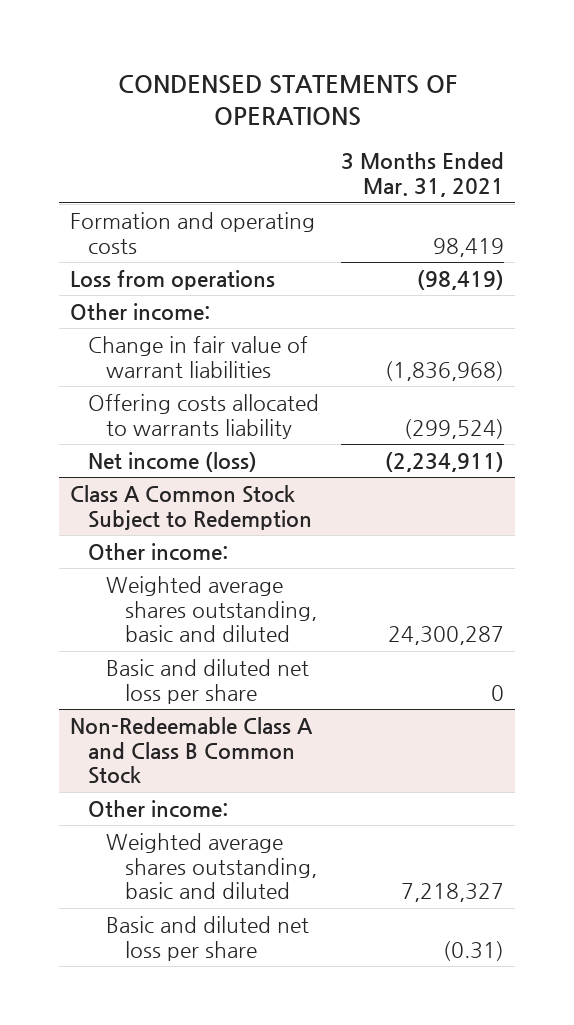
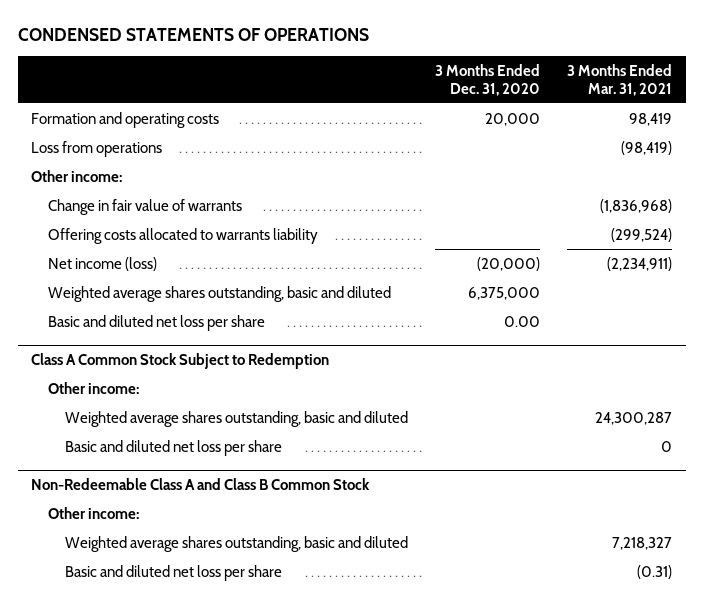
none -> [435,63,541,96] 3 Months Ended Dec. 31, 2020
[88,335,309,378] Change in fair value of warrant liabilities -> [48,198,243,215] Change in fair value of warrants
none -> [48,285,392,302] Weighted average shares outstanding, basic and diluted
none -> [48,314,266,331] Basic and diluted net loss per share

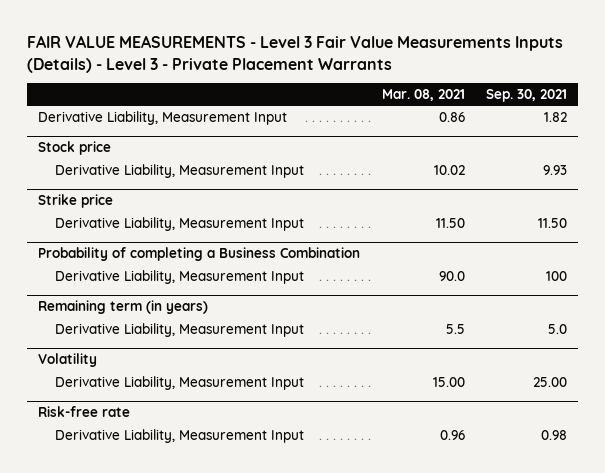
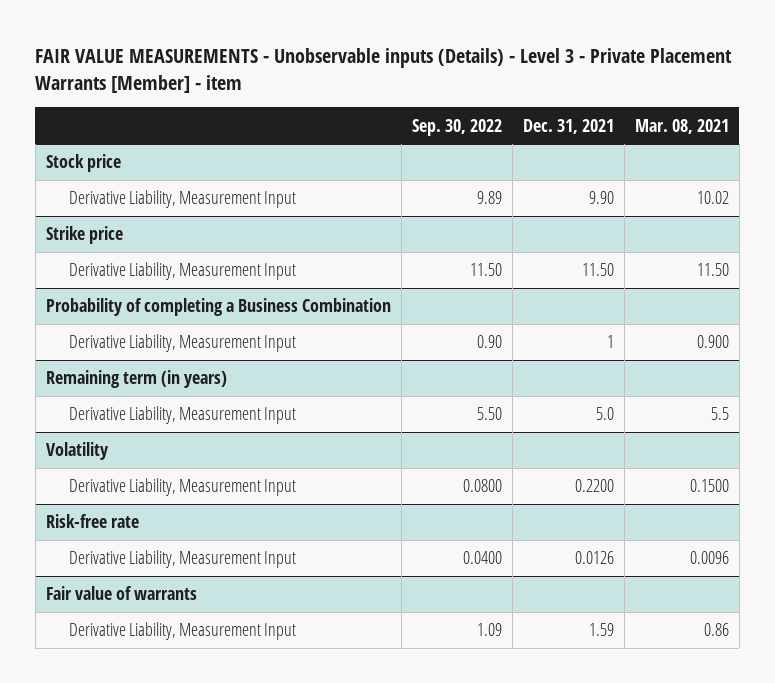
[26,35,563,73] FAIR VALUE MEASUREMENTS - Level 3 Fair Value Measurements Inputs (Details) - Level 3 - Private Placement Warrants -> [35,47,733,93] FAIR VALUE MEASUREMENTS - Unobservable inputs (Details) - Level 3 - Private Placement Warrants [Member] - item
[486,89,568,103] Sep. 30, 2021 -> none
none -> [411,118,502,136] Sep. 30, 2022
none -> [522,118,614,134] Dec. 31, 2021
[37,110,287,125] Derivative Liability, Measurement Input -> none
[438,270,465,281] 90.0 -> [696,335,729,349] 0.900
[432,376,465,387] 15.00 -> [689,479,729,493] 0.1500
[439,429,465,440] 0.96 -> [689,551,729,565] 0.0096
none -> [45,586,197,601] Fair value of warrants
none -> [69,622,297,641] Derivative Liability, Measurement Input

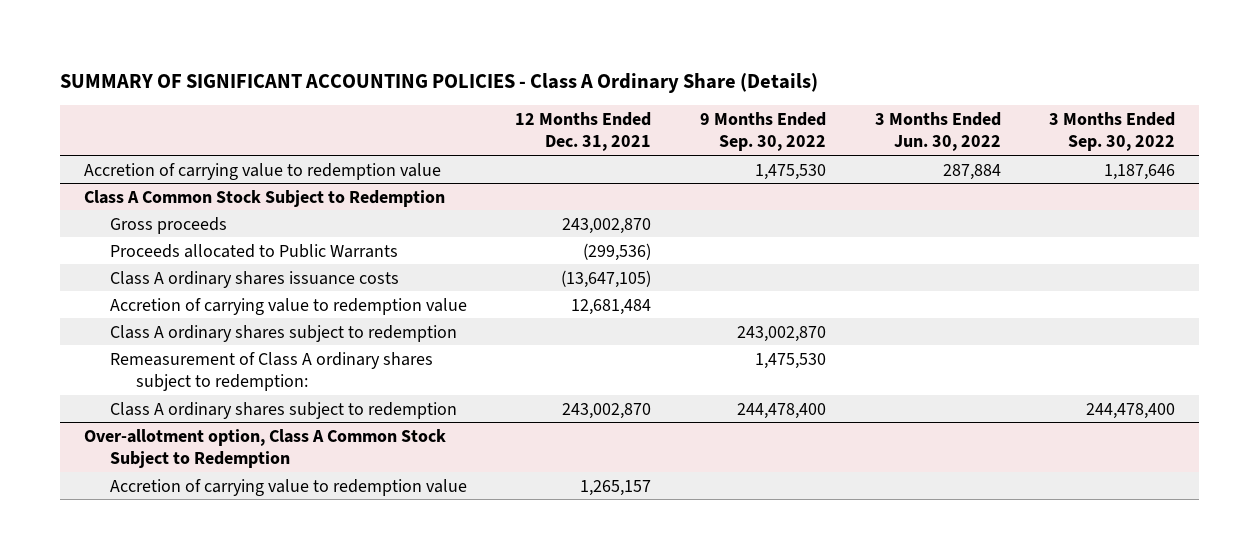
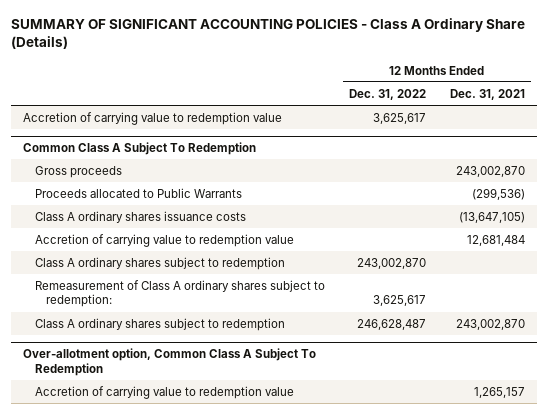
[700,112,827,152] 9 Months Ended Sep. 30, 2022 -> none
[874,112,1001,152] 3 Months Ended Jun. 30, 2022 -> none
[1049,112,1176,152] 3 Months Ended Sep. 30, 2022 -> none
none -> [348,88,426,100] Dec. 31, 2022
[83,189,445,207] Class A Common Stock Subject to Redemption -> [23,142,257,156] Common Class A Subject To Redemption
[83,428,446,468] Over-allotment option, Class A Common Stock Subject to Redemption -> [23,348,317,376] Over-allotment option, Common Class A Subject To Redemption

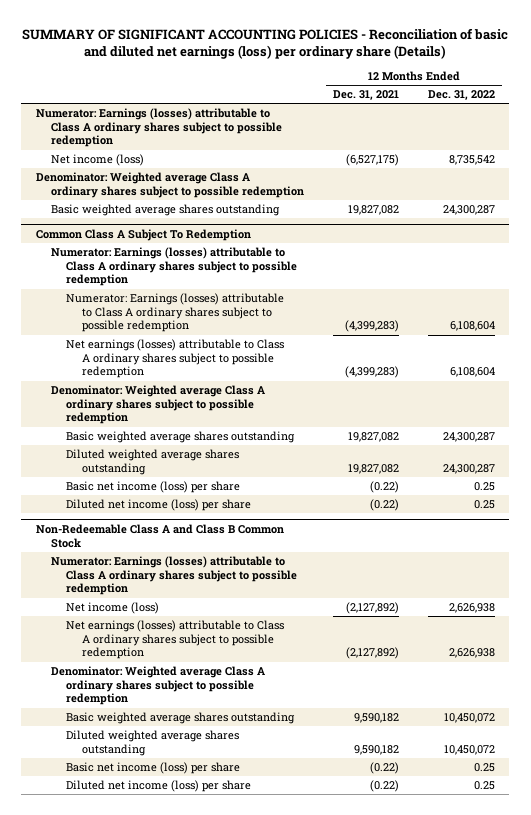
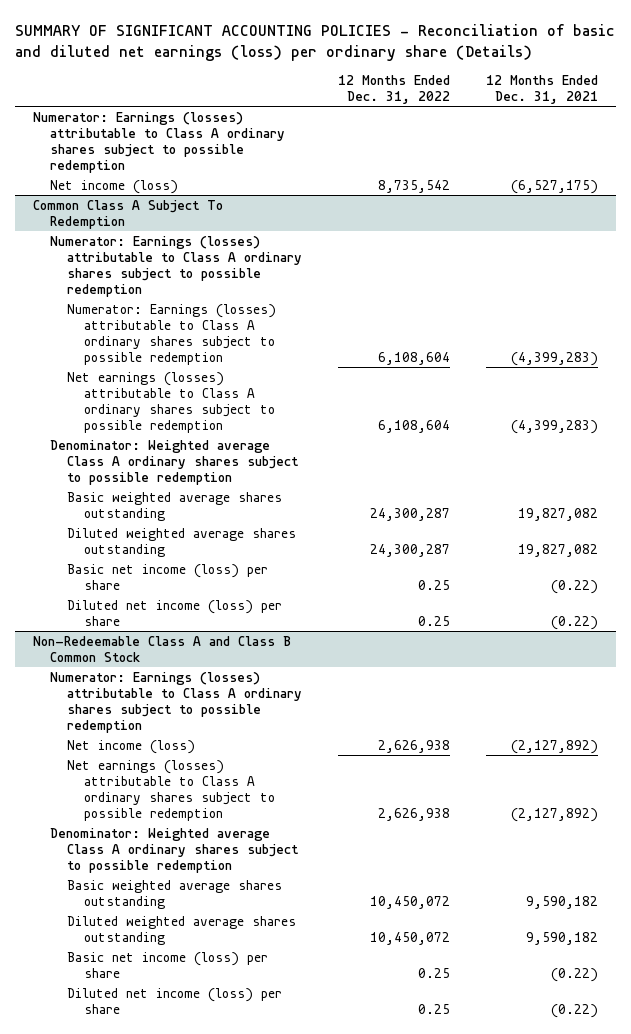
[35,172,305,198] Denominator: Weighted average Class A ordinary shares subject to possible redemption -> none
[51,204,281,217] Basic weighted average shares outstanding -> none

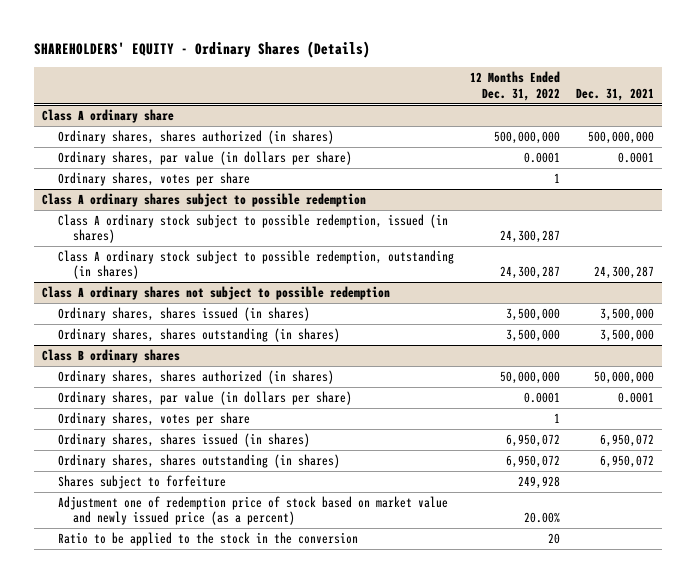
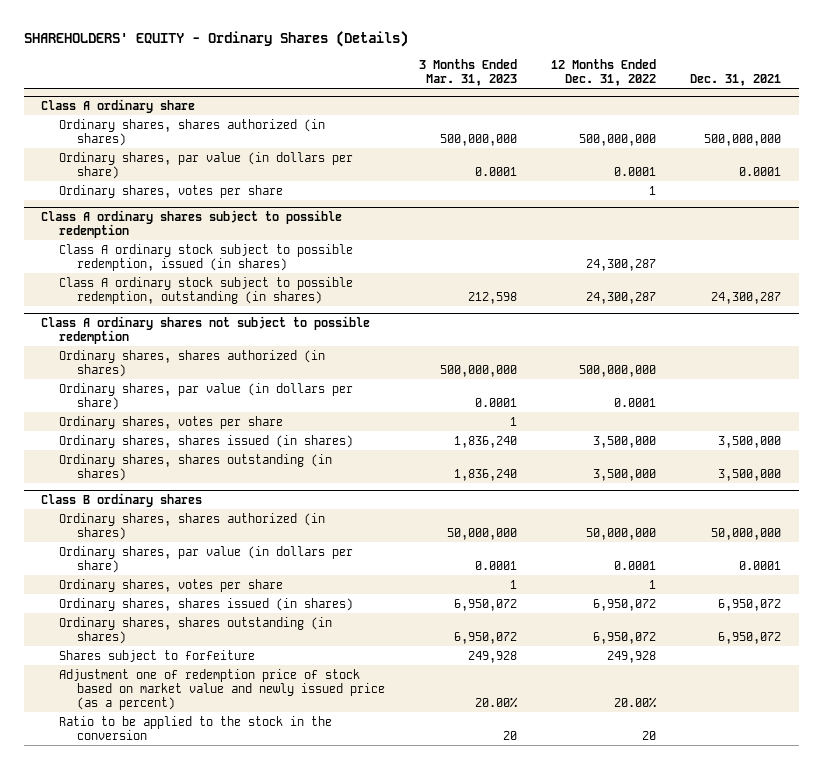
none -> [419,58,518,86] 3 Months Ended Mar. 31, 2023
none -> [59,349,326,377] Ordinary shares, shares authorized (in shares)
none -> [59,382,354,410] Ordinary shares, par value (in dollars per share)
none -> [59,415,284,429] Ordinary shares, votes per share

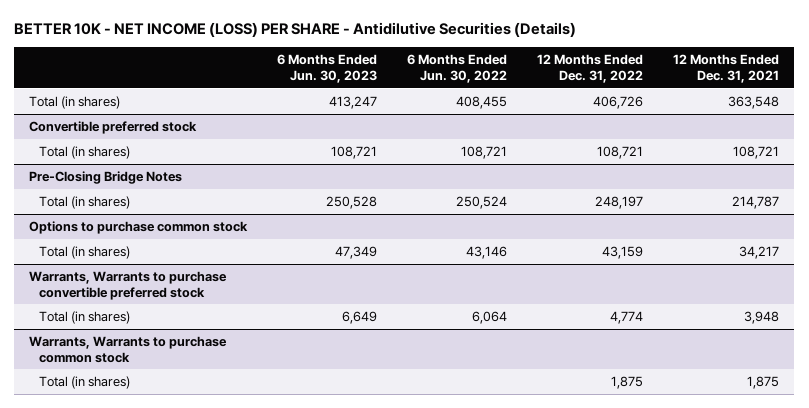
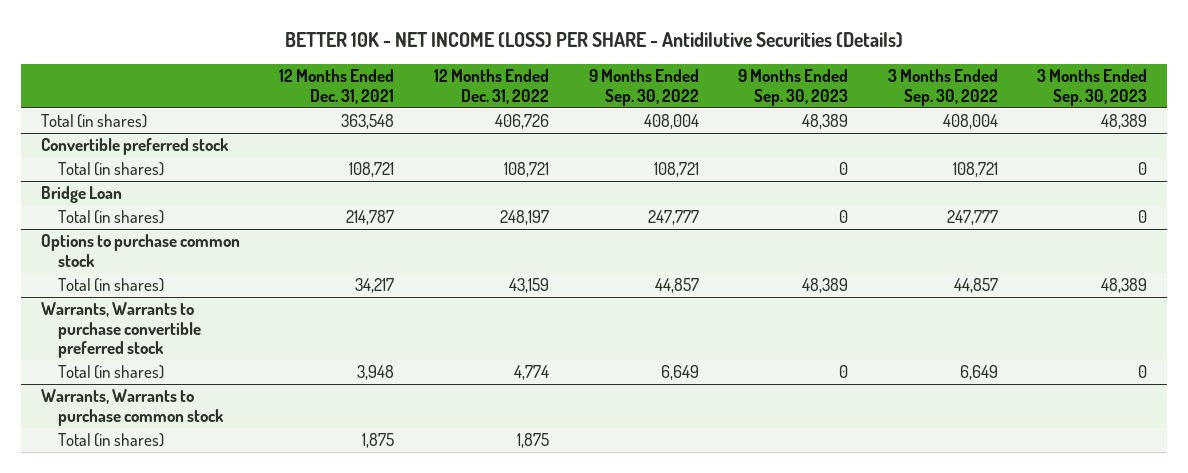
[277,54,378,83] 6 Months Ended Jun. 30, 2023 -> none
[407,54,508,83] 6 Months Ended Jun. 30, 2022 -> none
none -> [588,69,699,106] 9 Months Ended Sep. 30, 2022
none -> [738,69,849,106] 9 Months Ended Sep. 30, 2023
none -> [887,69,998,106] 3 Months Ended Sep. 30, 2022
none -> [1037,69,1148,106] 3 Months Ended Sep. 30, 2023
[29,170,183,184] Pre-Closing Bridge Notes -> [40,186,122,204] Bridge Loan

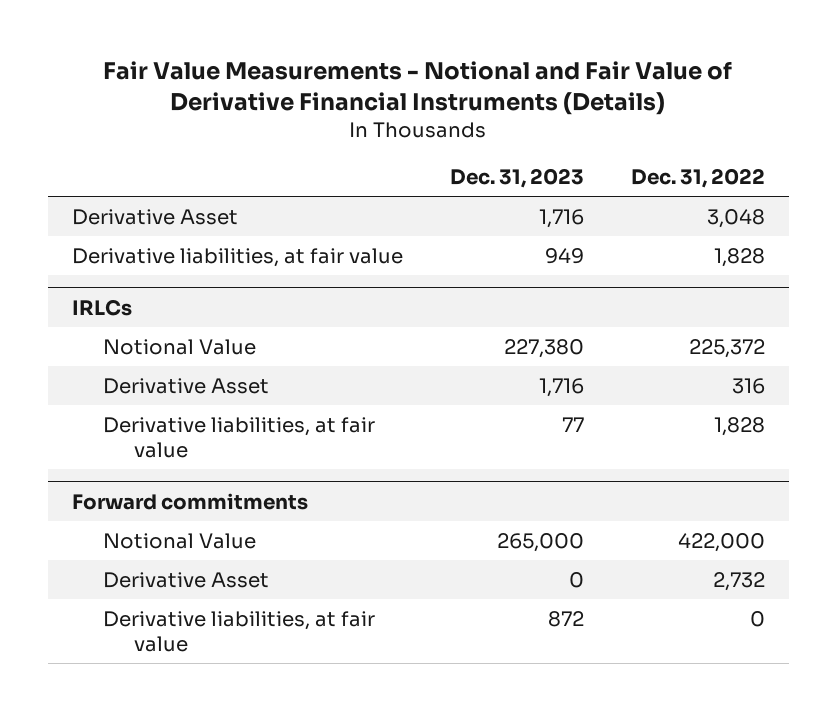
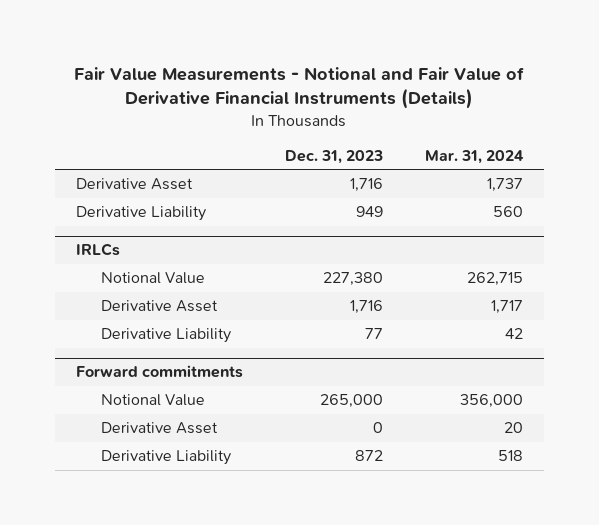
[631,168,766,189] Dec. 31, 2022 -> none
none -> [424,149,524,164] Mar. 31, 2024
[71,247,403,267] Derivative liabilities, at fair value -> [76,206,207,222] Derivative Liability
[103,416,376,459] Derivative liabilities, at fair value -> [100,328,231,344] Derivative Liability
[103,610,376,653] Derivative liabilities, at fair value -> [100,450,231,466] Derivative Liability

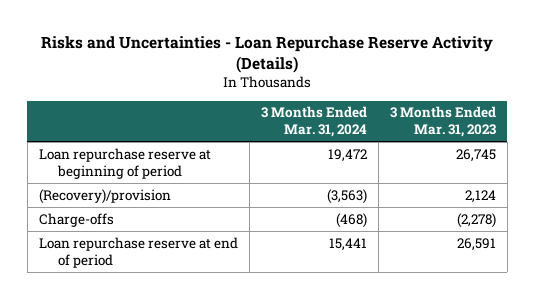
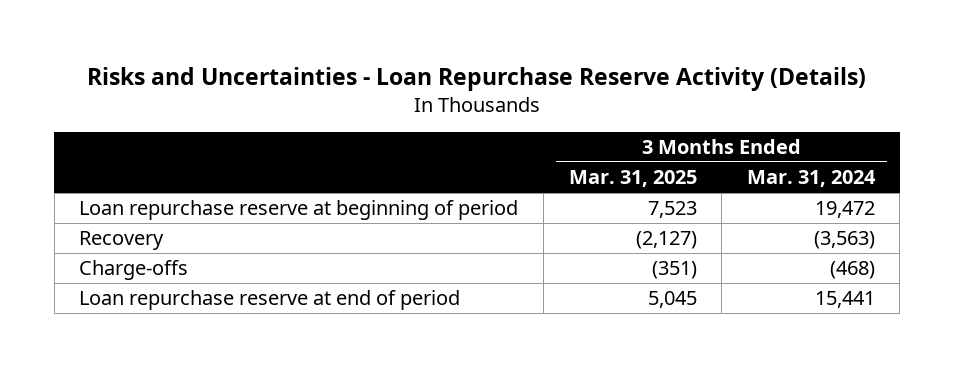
[389,106,496,138] 3 Months Ended Mar. 31, 2023 -> none
none -> [568,170,697,188] Mar. 31, 2025
[38,188,171,204] (Recovery)/provision -> [79,231,165,251] Recovery

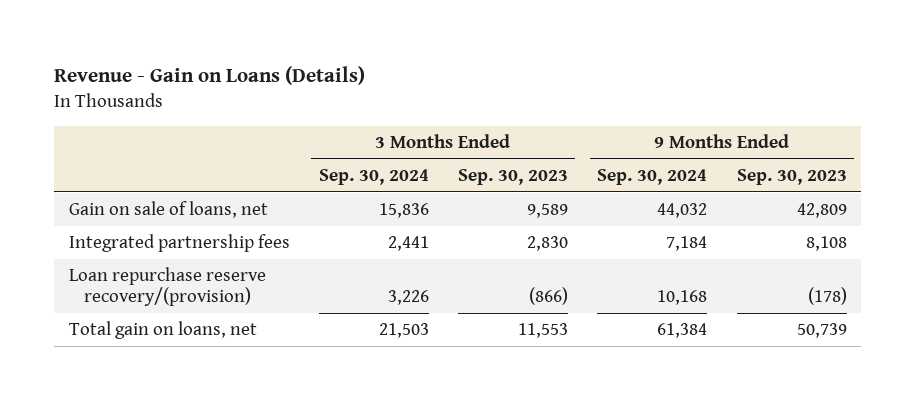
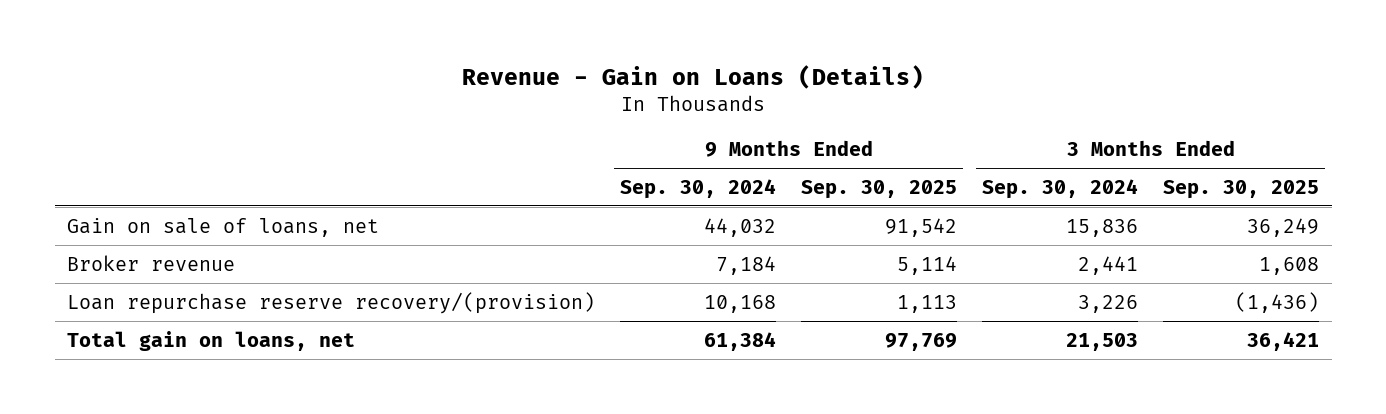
[458,168,569,185] Sep. 30, 2023 -> none
[736,168,847,185] Sep. 30, 2023 -> none
none -> [801,179,958,199] Sep. 30, 2025
none -> [1163,179,1320,199] Sep. 30, 2025
[68,234,290,253] Integrated partnership fees -> [67,254,236,271] Broker revenue

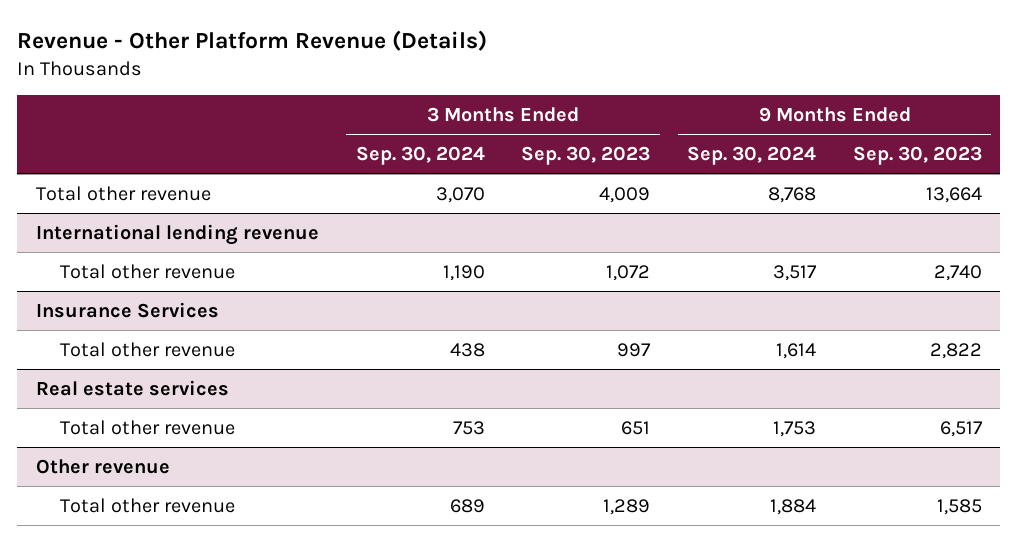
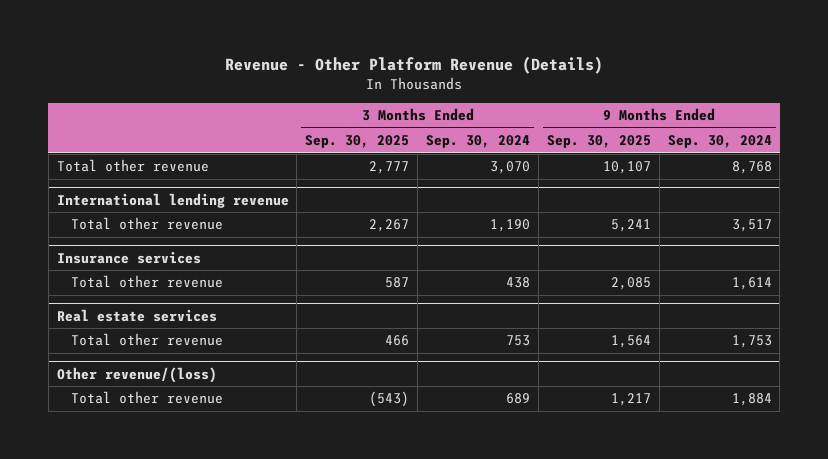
[521,146,651,166] Sep. 30, 2023 -> none
[853,146,983,166] Sep. 30, 2023 -> none
none -> [305,134,410,148] Sep. 30, 2025
none -> [546,134,651,148] Sep. 30, 2025
[35,301,219,318] Insurance Services -> [56,250,201,264] Insurance services
[35,458,170,474] Other revenue -> [56,366,217,383] Other revenue/(loss)

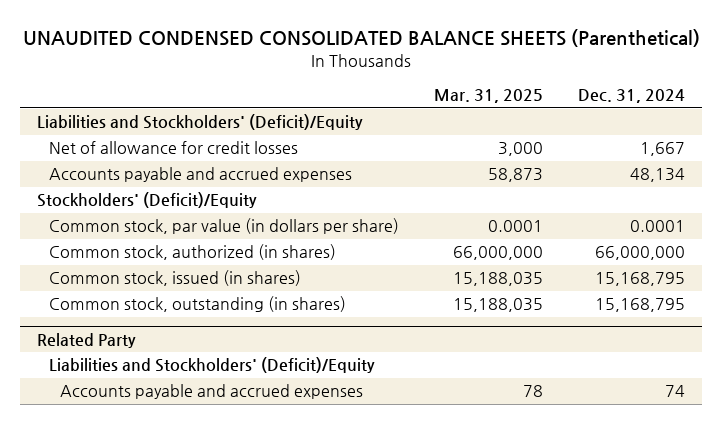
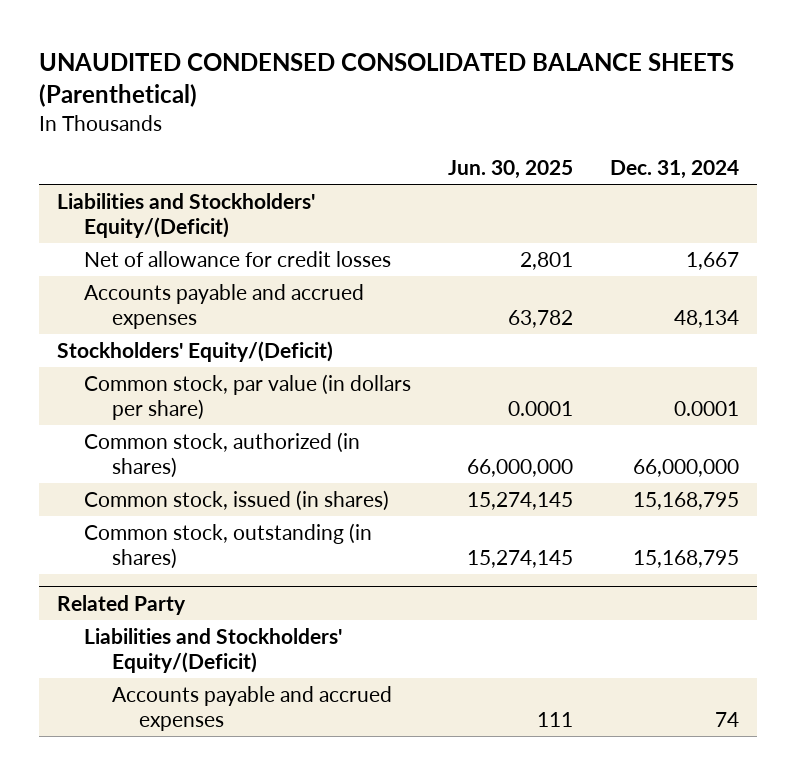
[433,89,543,104] Mar. 31, 2025 -> none
none -> [447,160,573,180] Jun. 30, 2025
[37,114,364,131] Liabilities and Stockholders' (Deficit)/Equity -> [56,192,315,239] Liabilities and Stockholders' Equity/(Deficit)
[37,192,258,209] Stockholders' (Deficit)/Equity -> [56,340,333,362] Stockholders' Equity/(Deficit)
[48,357,375,374] Liabilities and Stockholders' (Deficit)/Equity -> [84,627,343,674] Liabilities and Stockholders' Equity/(Deficit)

